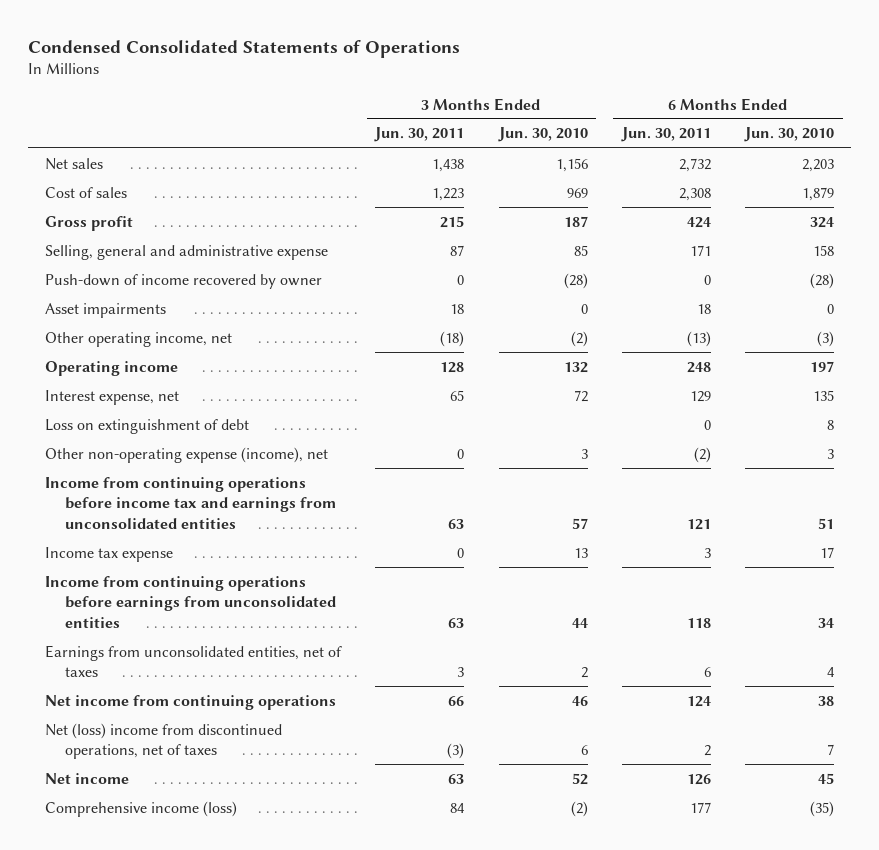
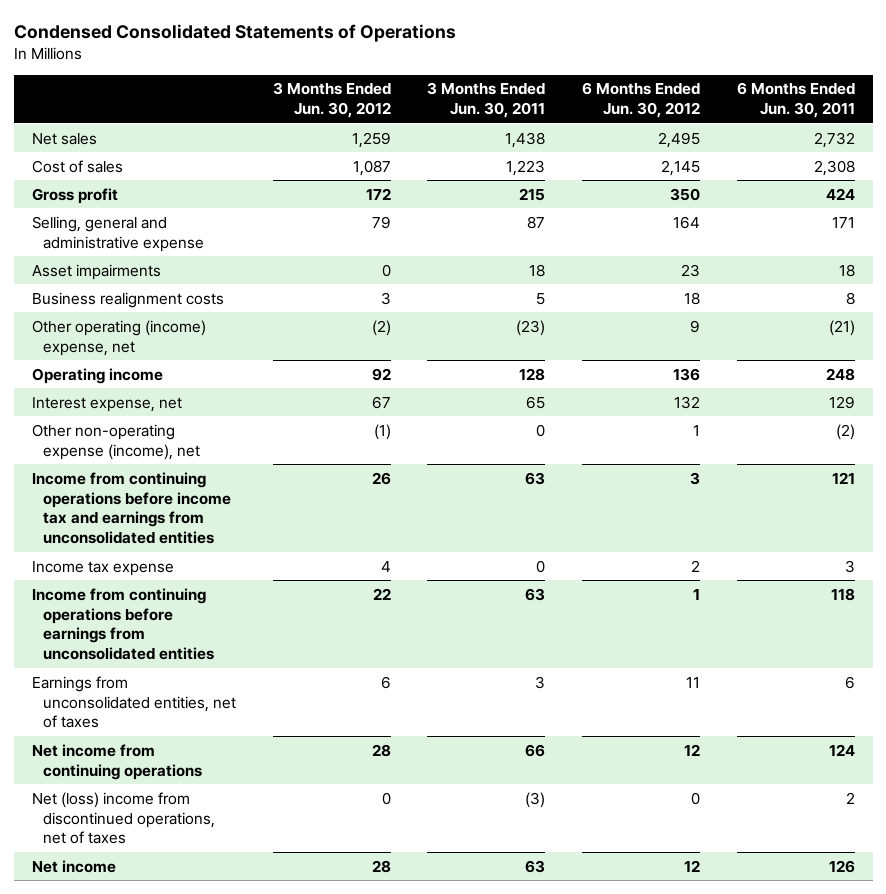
[497,127,588,143] Jun. 30, 2010 -> none
[744,127,835,143] Jun. 30, 2010 -> none
none -> [272,82,391,119] 3 Months Ended Jun. 30, 2012
none -> [581,82,700,119] 6 Months Ended Jun. 30, 2012
[45,273,323,289] Push-down of income recovered by owner -> none
none -> [31,291,224,308] Business realignment costs
[45,331,233,347] Other operating income, net -> [31,319,206,356] Other operating (income) expense, net
[440,330,465,347] (18) -> [516,319,546,336] (23)
[686,330,711,347] (13) -> [828,319,855,336] (21)
[45,418,250,434] Loss on extinguishment of debt -> none
[45,800,238,817] Comprehensive income (loss) -> none

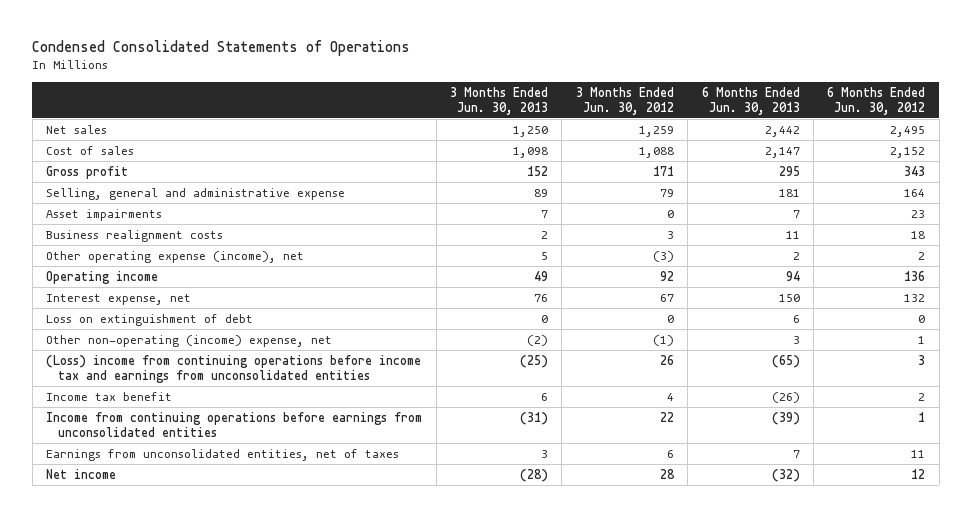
[427,82,546,119] 3 Months Ended Jun. 30, 2011 -> none
[736,82,855,119] 6 Months Ended Jun. 30, 2011 -> none
none -> [450,86,549,115] 3 Months Ended Jun. 30, 2013
none -> [701,86,800,115] 6 Months Ended Jun. 30, 2013
[352,159,391,176] 1,087 -> [638,146,674,158] 1,088
[660,159,700,176] 2,145 -> [890,146,926,158] 2,152
[365,187,391,200] 172 -> [652,165,674,176] 171
[669,187,700,201] 350 -> [904,165,926,176] 343
[31,319,206,356] Other operating (income) expense, net -> [46,250,305,263] Other operating expense (income), net
[371,319,391,336] (2) -> [652,250,674,262] (3)
[689,319,700,333] 9 -> [918,251,926,260] 2
none -> [46,313,254,326] Loss on extinguishment of debt
[31,423,201,460] Other non-operating expense (income), net -> [46,334,333,347] Other non-operating (income) expense, net
[31,471,232,545] Income from continuing operations before income tax and earnings from unconsolidated entities -> [46,354,422,383] (Loss) income from continuing operations before income tax and earnings from unconsolidated entities
[31,560,174,576] Income tax expense -> [46,391,173,401] Income tax benefit
[31,743,203,780] Net income from continuing operations -> none
[31,791,216,845] Net (loss) income from discontinued operations, net of taxes -> none

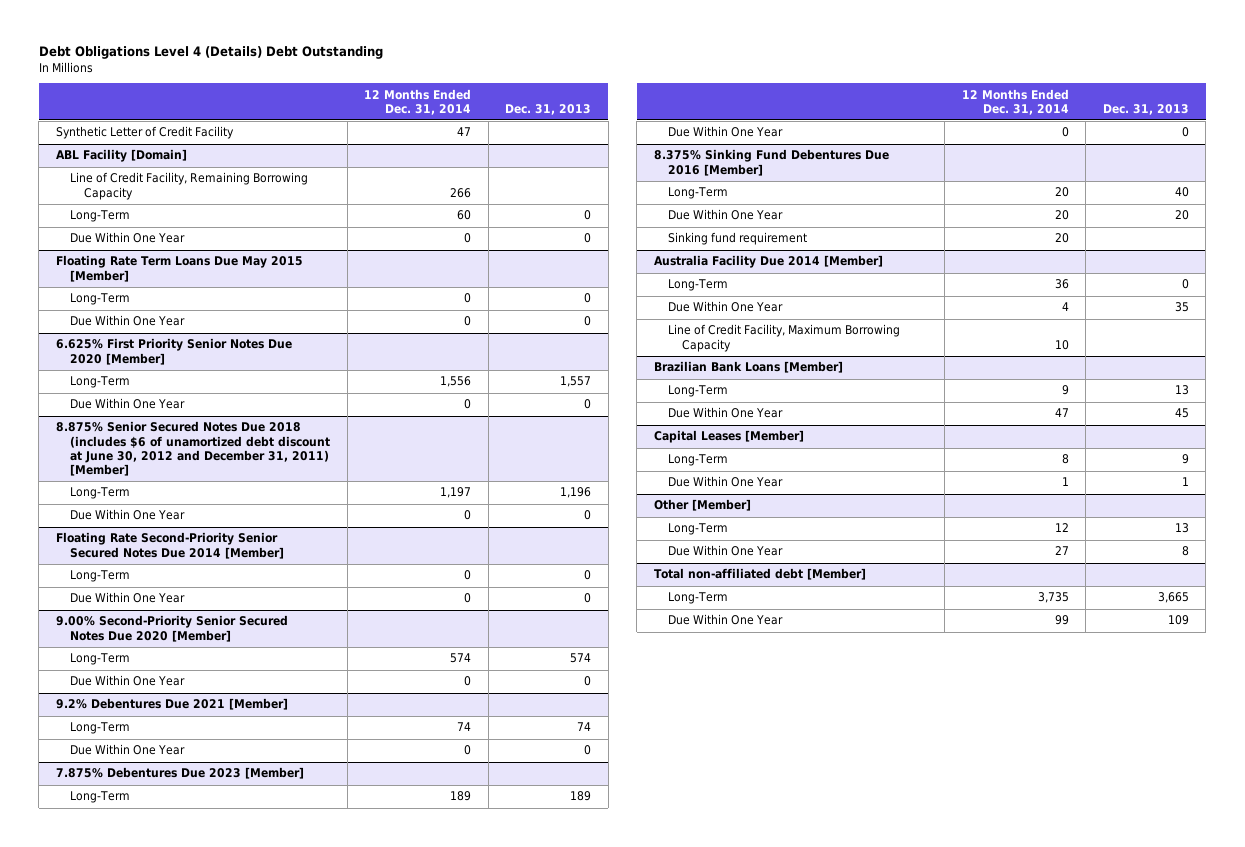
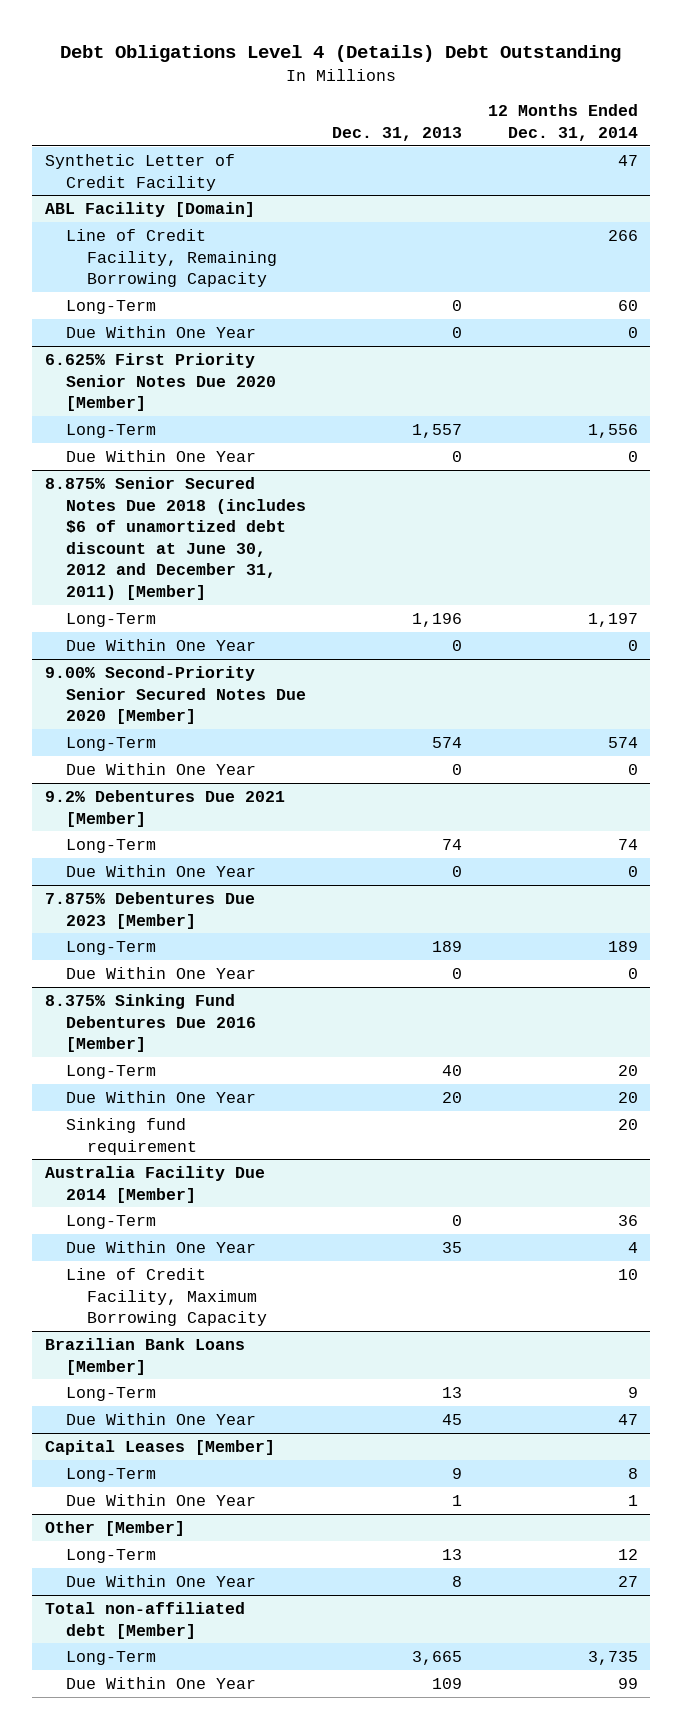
[55,255,303,282] Floating Rate Term Loans Due May 2015 [Member] -> none
[70,293,131,306] Long-Term -> none
[70,315,186,327] Due Within One Year -> none
[55,532,285,559] Floating Rate Second-Priority Senior Secured Notes Due 2014 [Member] -> none
[70,570,131,583] Long-Term -> none
[70,592,186,604] Due Within One Year -> none

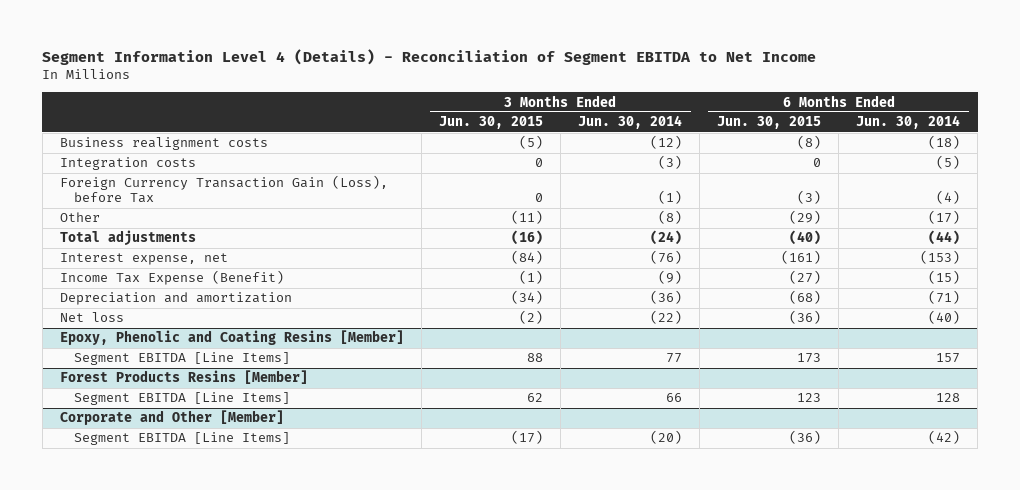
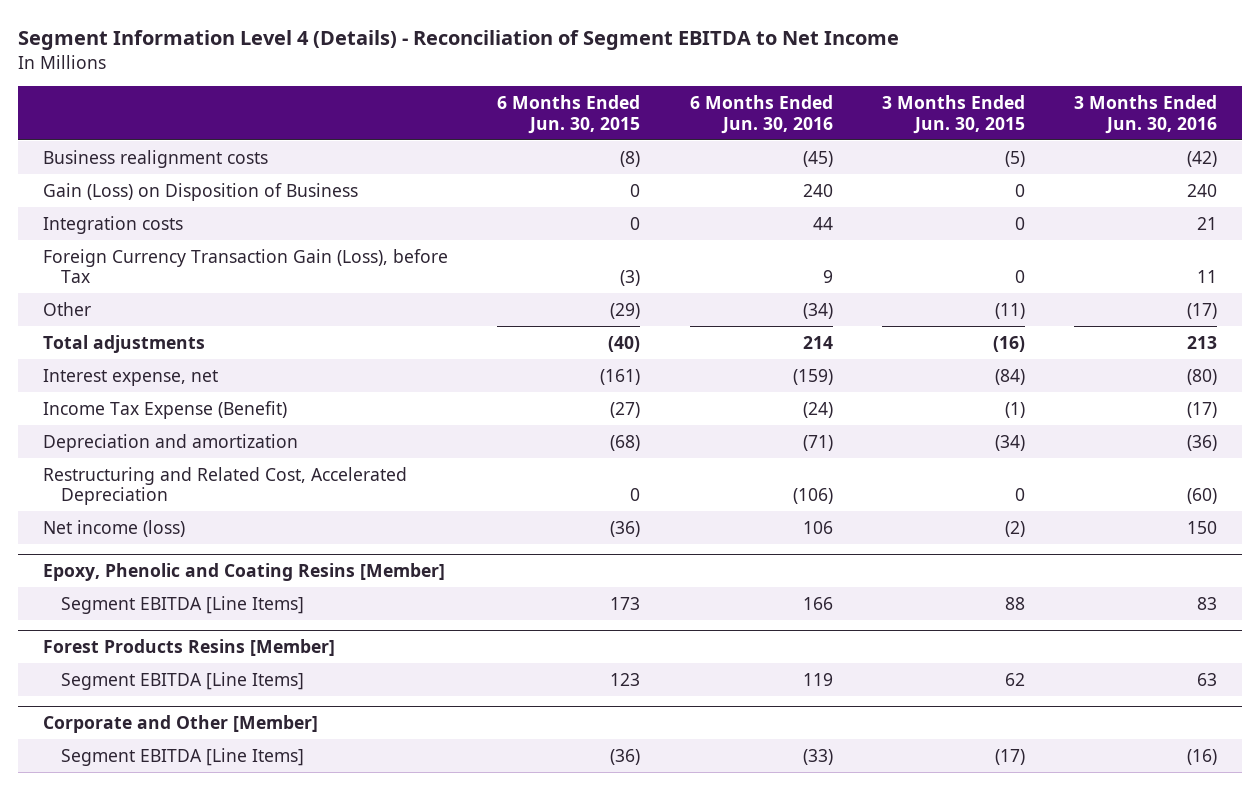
[578,115,683,130] Jun. 30, 2014 -> none
[856,115,961,130] Jun. 30, 2014 -> none
none -> [689,94,833,134] 6 Months Ended Jun. 30, 2016
none -> [1074,94,1218,134] 3 Months Ended Jun. 30, 2016
none -> [43,182,359,201] Gain (Loss) on Disposition of Business
none -> [43,466,408,506] Restructuring and Related Cost, Accelerated Depreciation
[59,312,124,323] Net loss -> [43,519,186,537] Net income (loss)

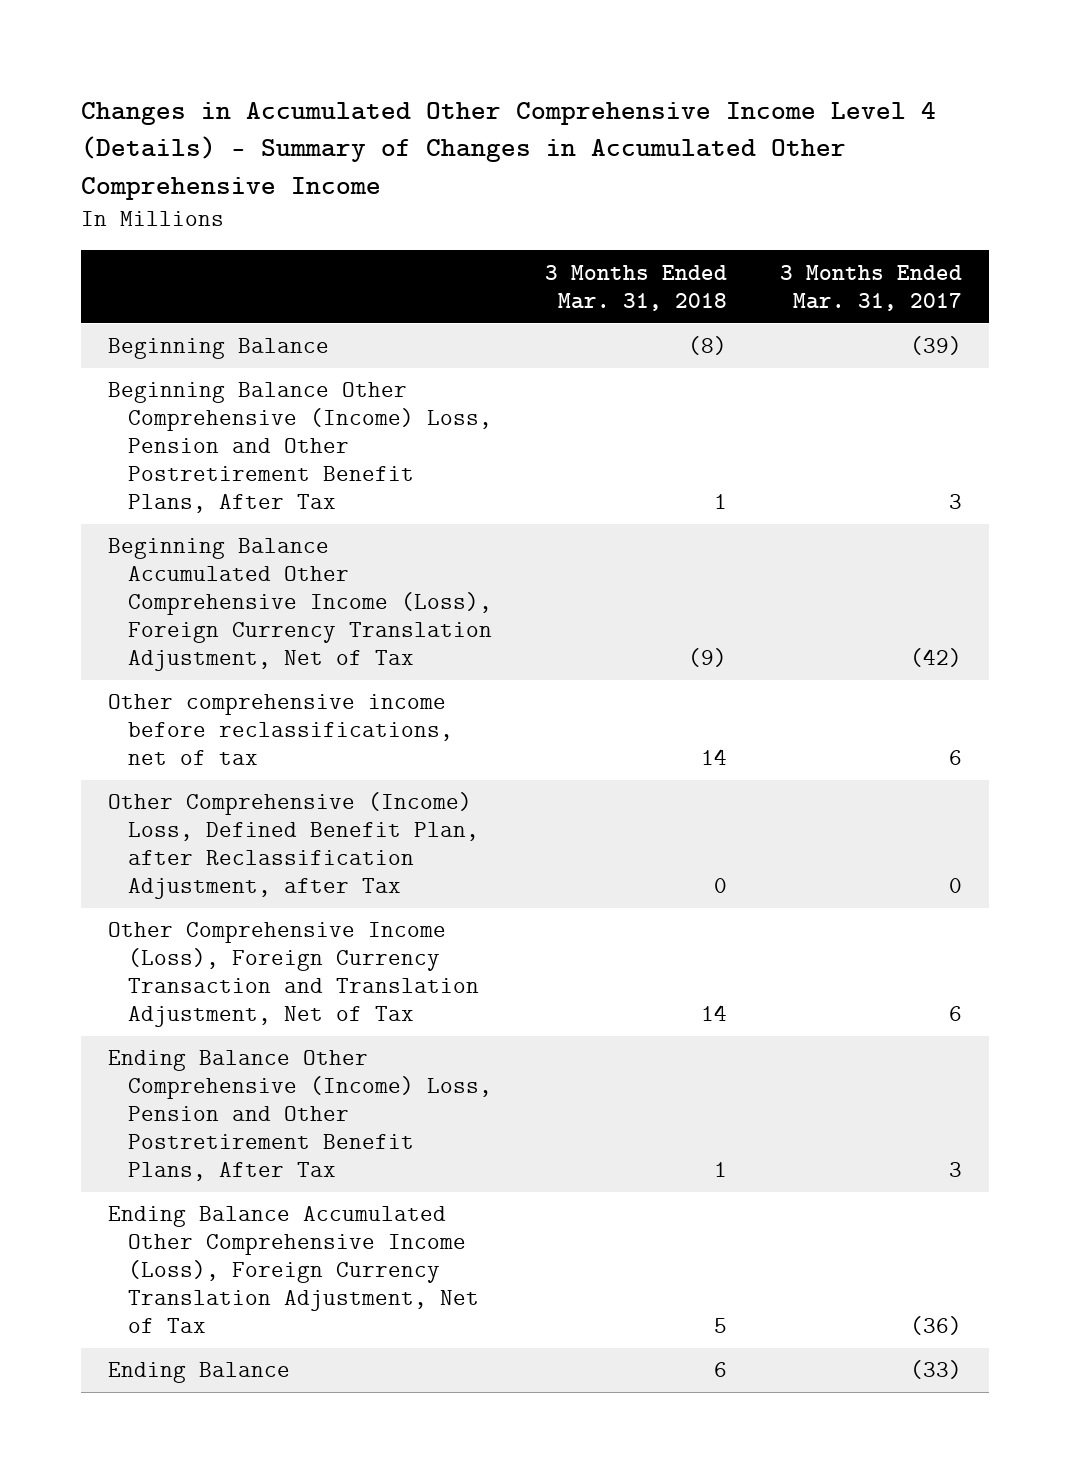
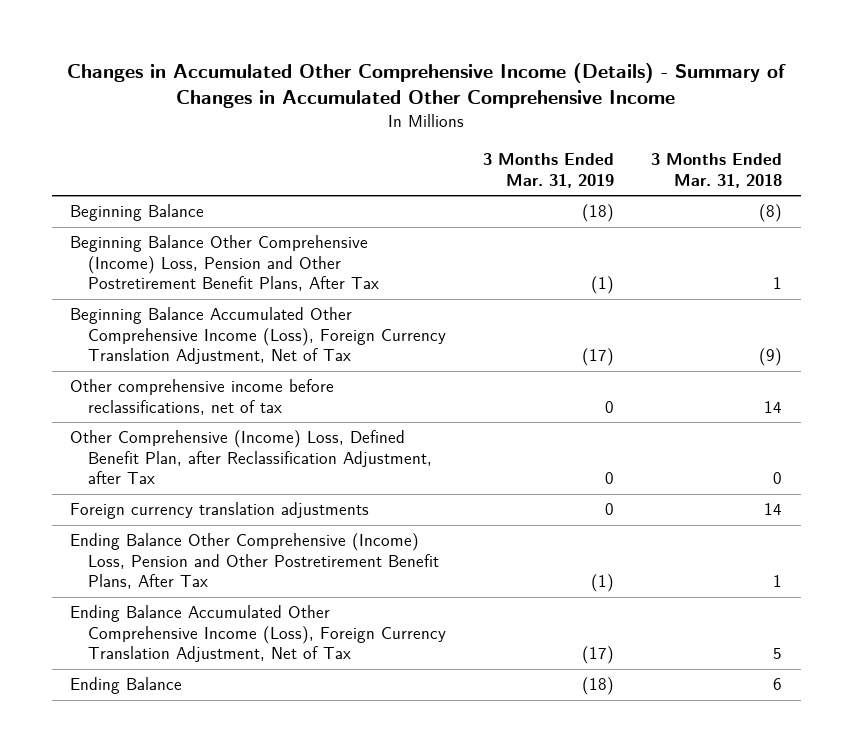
[81,101,937,200] Changes in Accumulated Other Comprehensive Income Level 4 (Details) - Summary of Changes in Accumulated Other Comprehensive Income -> [67,62,787,109] Changes in Accumulated Other Comprehensive Income (Details) - Summary of Changes in Accumulated Other Comprehensive Income
[780,264,963,311] 3 Months Ended Mar. 31, 2017 -> none
none -> [483,153,615,188] 3 Months Ended Mar. 31, 2019
[107,922,480,1028] Other Comprehensive Income (Loss), Foreign Currency Transaction and Translation Adjustment, Net of Tax -> [70,502,370,520] Foreign currency translation adjustments

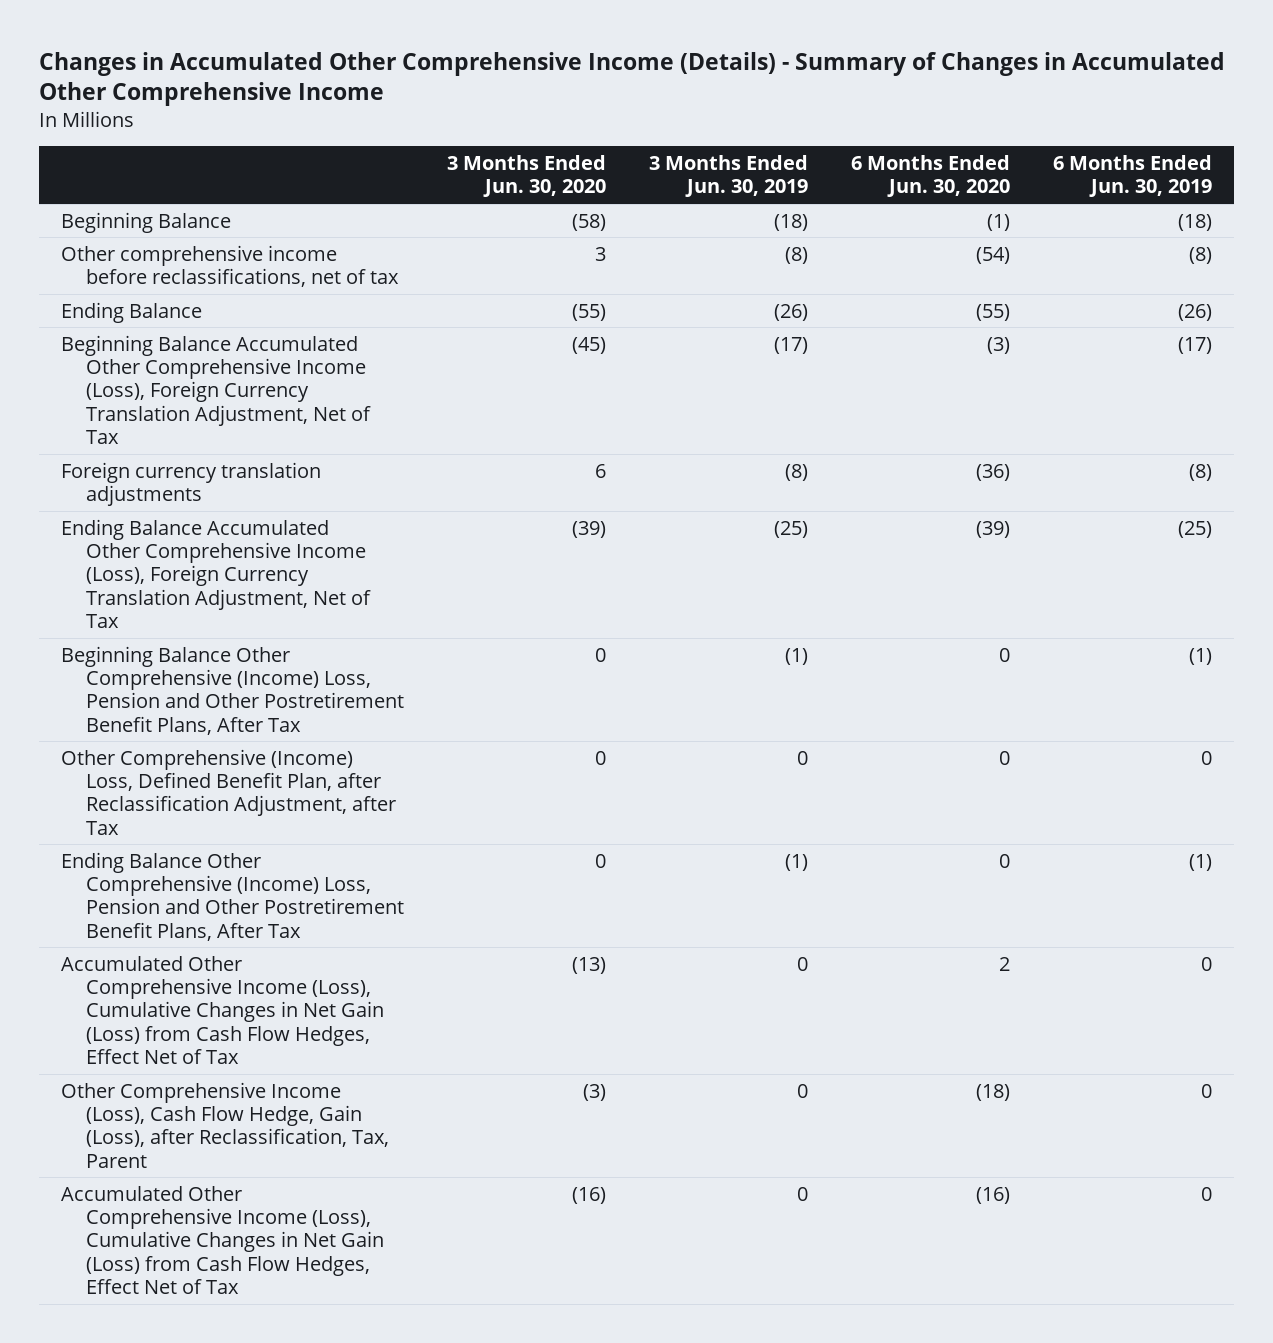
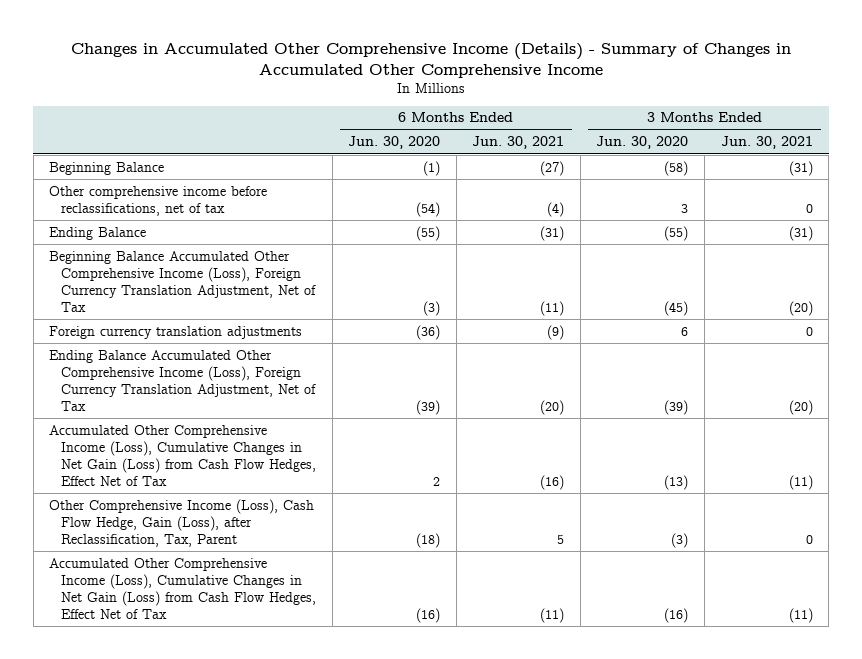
[649,155,809,198] 3 Months Ended Jun. 30, 2019 -> none
[1053,155,1213,198] 6 Months Ended Jun. 30, 2019 -> none
none -> [472,136,565,150] Jun. 30, 2021
none -> [720,136,813,150] Jun. 30, 2021
[60,645,404,735] Beginning Balance Other Comprehensive (Income) Loss, Pension and Other Postretirement Benefit Plans, After Tax -> none
[60,748,396,835] Other Comprehensive (Income) Loss, Defined Benefit Plan, after Reclassification Adjustment, after Tax -> none
[60,851,404,941] Ending Balance Other Comprehensive (Income) Loss, Pension and Other Postretirement Benefit Plans, After Tax -> none

